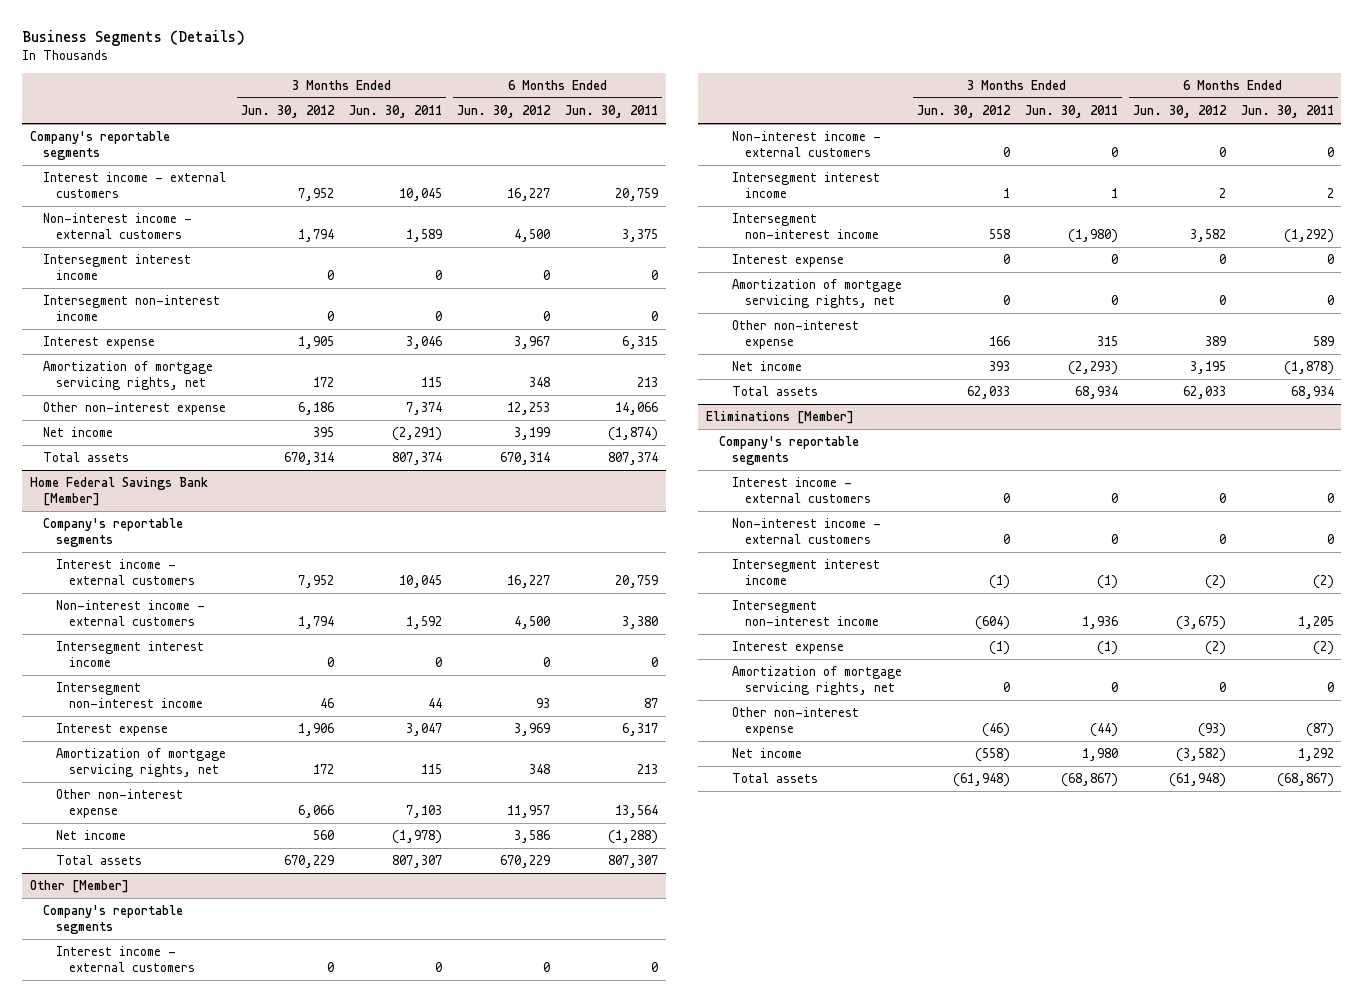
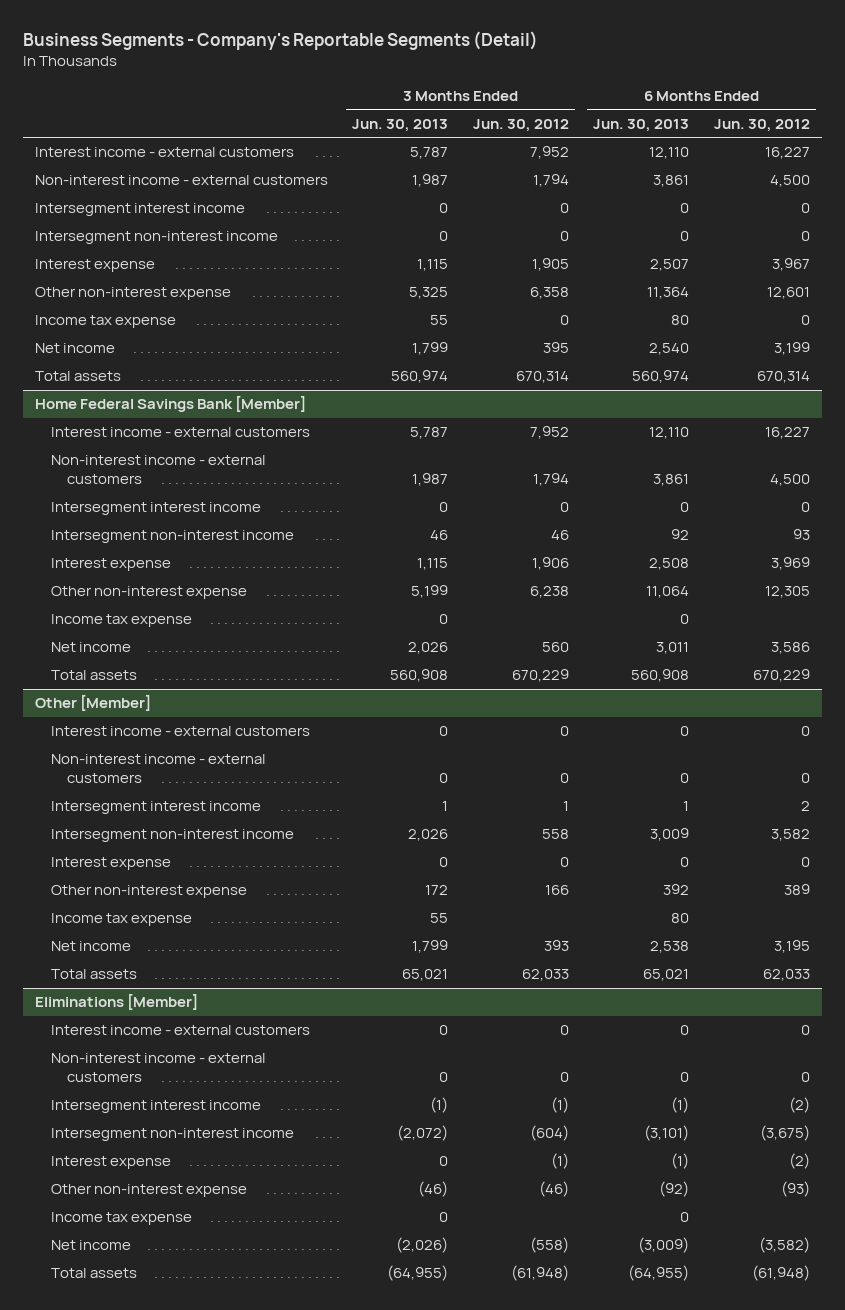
[22,30,246,47] Business Segments (Details) -> [22,30,538,50] Business Segments - Company's Reportable Segments (Detail)
[349,105,443,119] Jun. 30, 2011 -> none
[565,105,659,119] Jun. 30, 2011 -> none
none -> [352,118,449,132] Jun. 30, 2013
none -> [593,118,690,132] Jun. 30, 2013
[29,131,170,160] Company's reportable segments -> none
[42,361,213,390] Amortization of mortgage servicing rights, net -> none
[298,402,335,416] 6,186 -> [529,287,569,300] 6,358
[507,402,551,416] 12,253 -> [766,287,810,300] 12,601
none -> [34,315,176,329] Income tax expense
[42,518,183,547] Company's reportable segments -> none
[55,748,226,777] Amortization of mortgage servicing rights, net -> none
[298,804,335,818] 6,066 -> [529,586,569,599] 6,238
[507,804,551,818] 11,957 -> [764,586,810,599] 12,305
none -> [51,614,193,628] Income tax expense
[42,905,183,934] Company's reportable segments -> none
[731,279,902,308] Amortization of mortgage servicing rights, net -> none
none -> [51,913,193,927] Income tax expense
[718,436,859,465] Company's reportable segments -> none
[731,666,902,695] Amortization of mortgage servicing rights, net -> none
none -> [51,1212,193,1226] Income tax expense

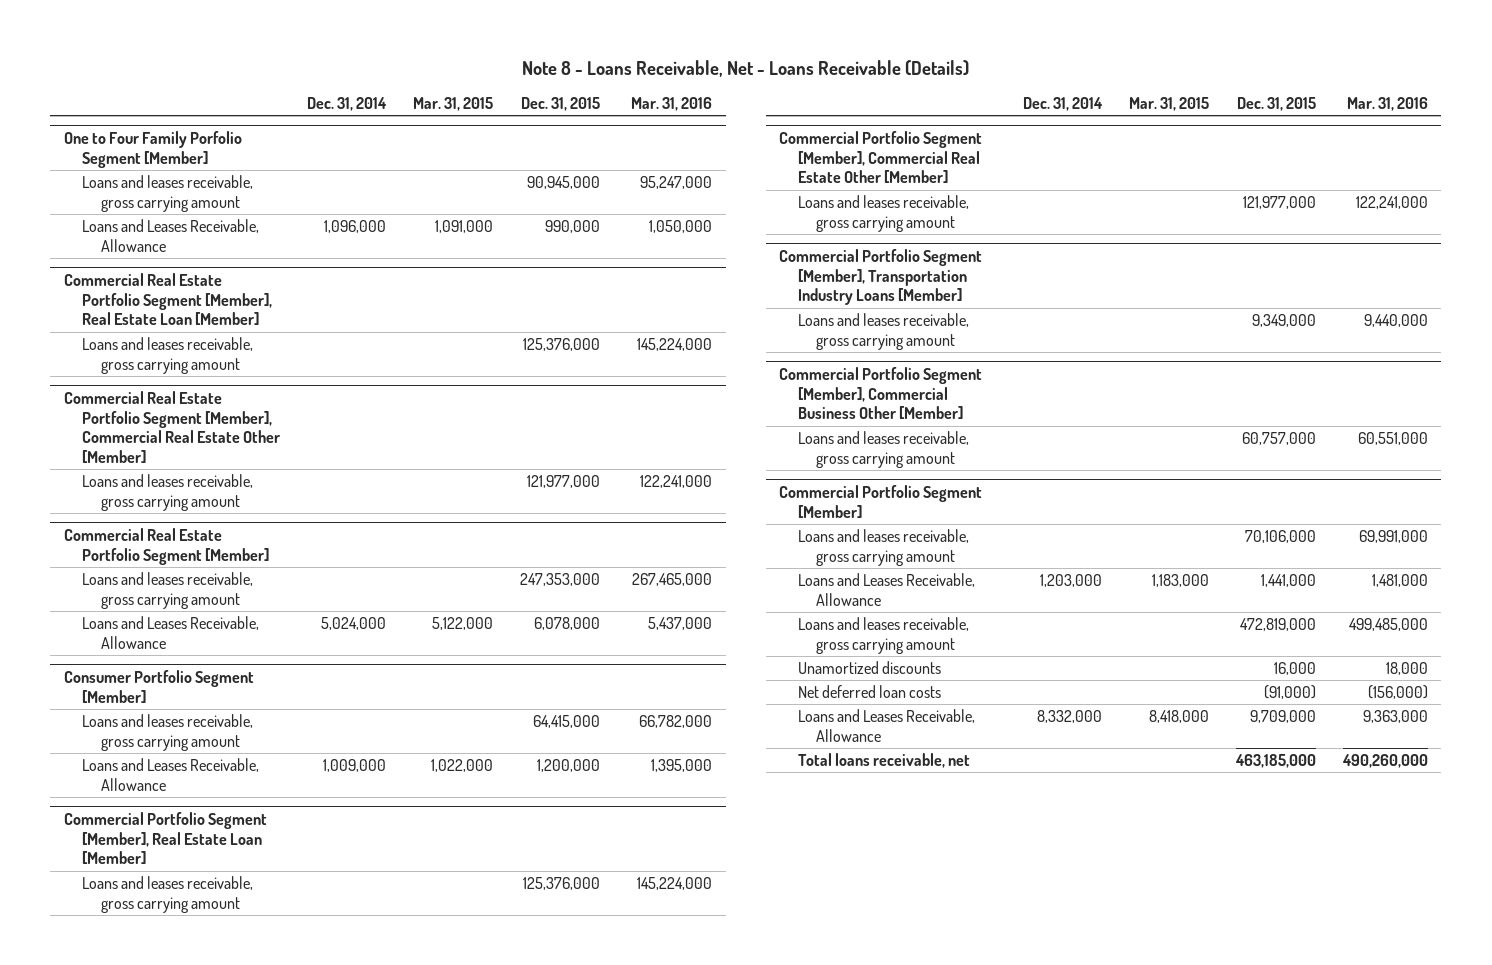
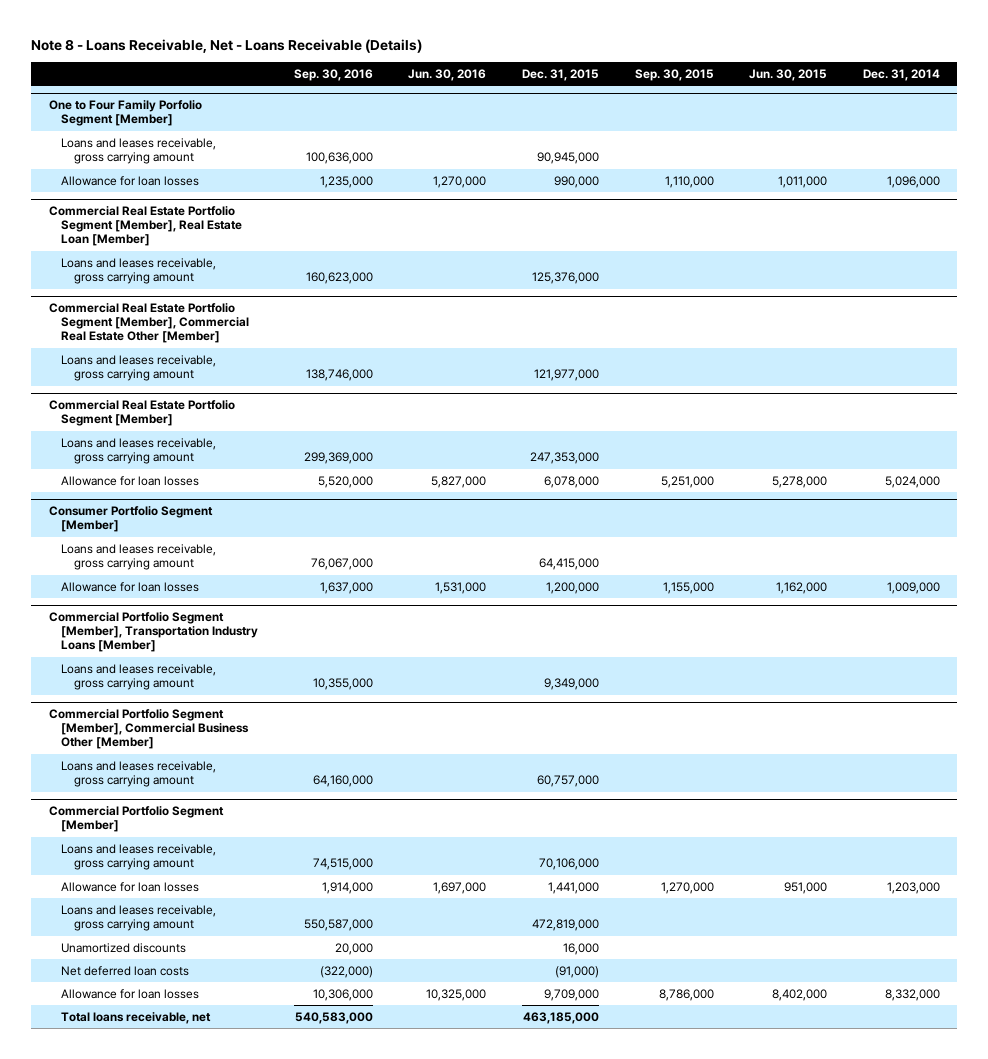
[413,97,494,112] Mar. 31, 2015 -> none
[631,97,713,112] Mar. 31, 2016 -> none
none -> [293,68,373,81] Sep. 30, 2016
none -> [408,68,487,81] Jun. 30, 2016
none -> [634,68,714,81] Sep. 30, 2015
none -> [749,68,828,81] Jun. 30, 2015
[82,218,260,252] Loans and Leases Receivable, Allowance -> [61,176,200,187] Allowance for loan losses
[82,615,260,649] Loans and Leases Receivable, Allowance -> [61,476,200,487] Allowance for loan losses
[63,811,267,865] Commercial Portfolio Segment [Member], Real Estate Loan [Member] -> none
[82,875,254,913] Loans and leases receivable, gross carrying amount -> none
[779,130,983,184] Commercial Portfolio Segment [Member], Commercial Real Estate Other [Member] -> none
[797,194,969,232] Loans and leases receivable, gross carrying amount -> none
[82,757,260,791] Loans and Leases Receivable, Allowance -> [61,582,200,593] Allowance for loan losses
[797,572,975,606] Loans and Leases Receivable, Allowance -> [61,882,200,893] Allowance for loan losses
[797,708,975,742] Loans and Leases Receivable, Allowance -> [61,989,200,1000] Allowance for loan losses

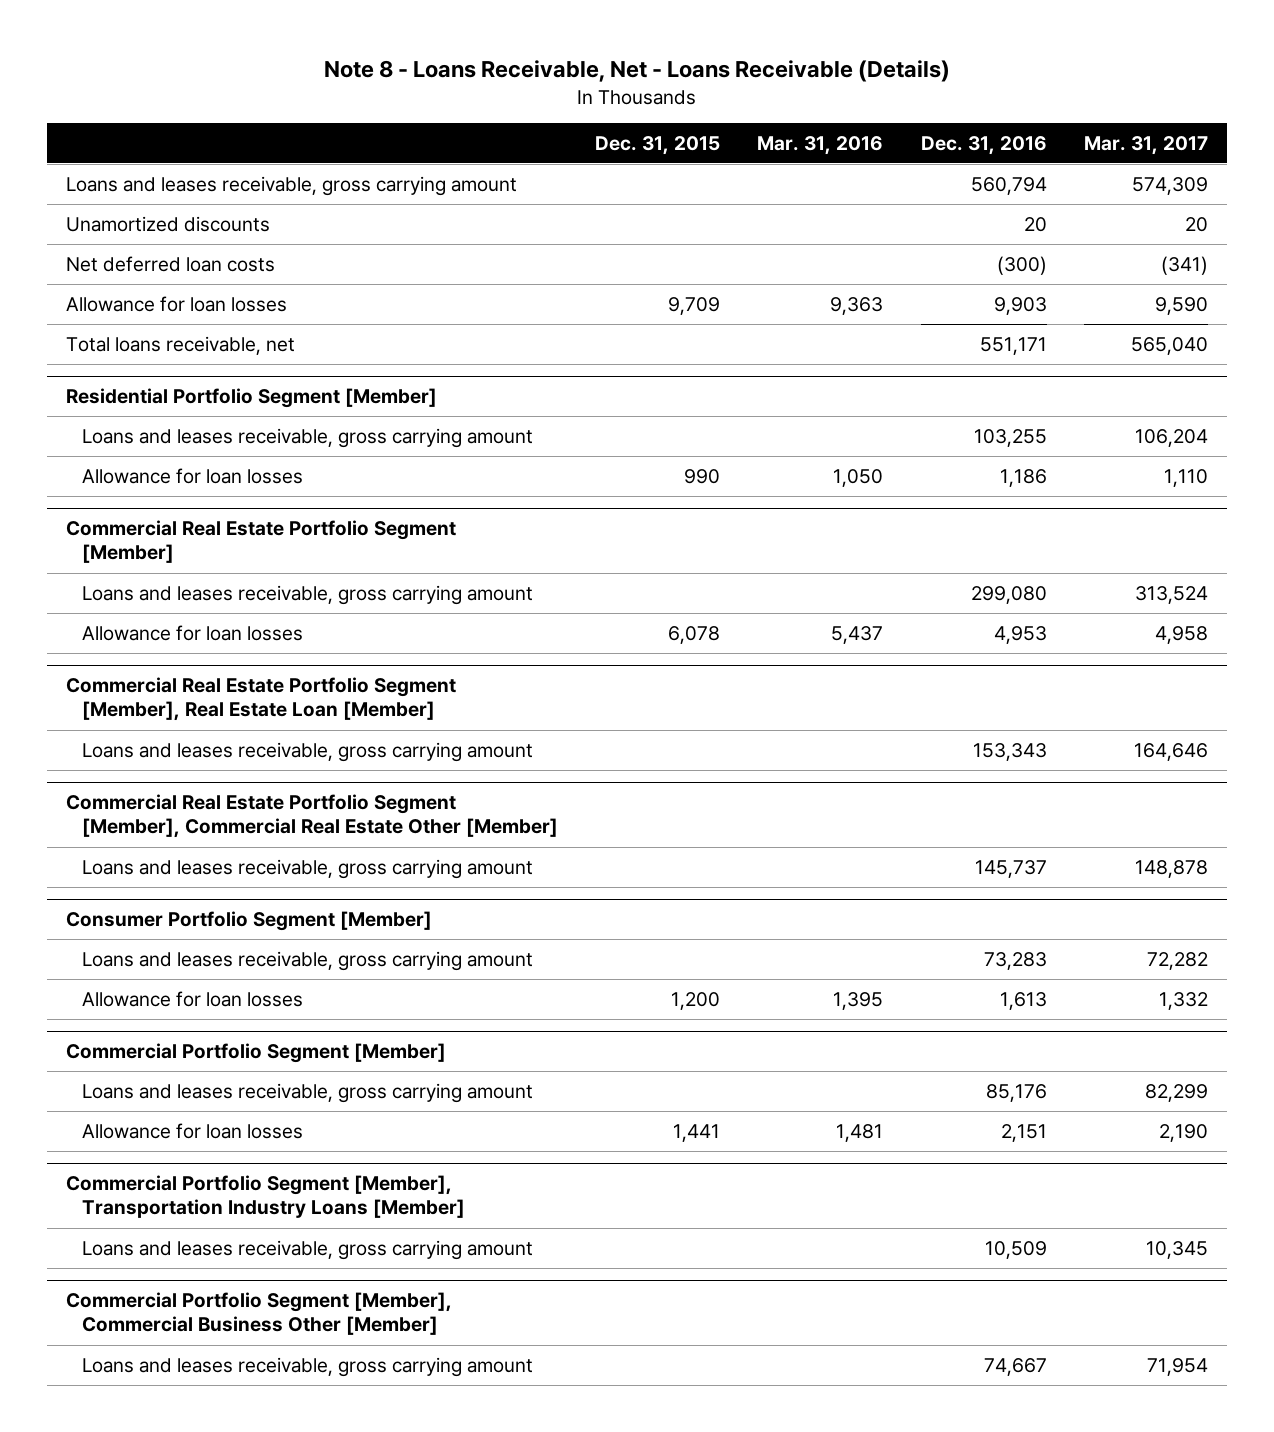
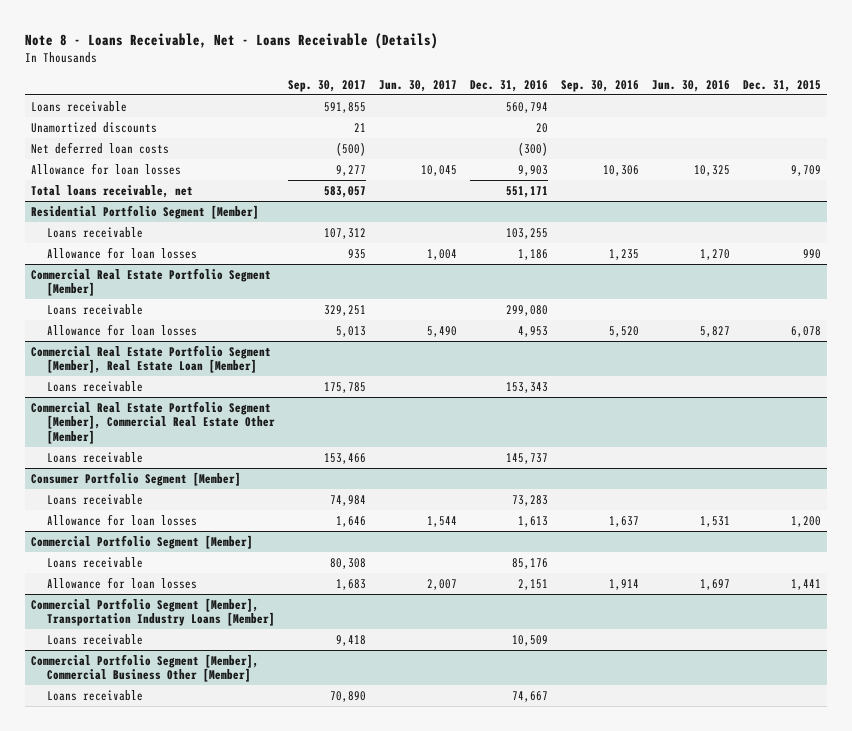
[757,135,884,155] Mar. 31, 2016 -> none
[1084,135,1209,155] Mar. 31, 2017 -> none
none -> [288,80,367,93] Sep. 30, 2017
none -> [379,80,458,93] Jun. 30, 2017
none -> [561,80,640,93] Sep. 30, 2016
none -> [652,80,731,93] Jun. 30, 2016
[65,175,517,196] Loans and leases receivable, gross carrying amount -> [31,100,128,112] Loans receivable
[81,427,533,448] Loans and leases receivable, gross carrying amount -> [47,226,144,238] Loans receivable
[81,584,533,605] Loans and leases receivable, gross carrying amount -> [47,303,144,315] Loans receivable
[81,741,533,762] Loans and leases receivable, gross carrying amount -> [47,380,144,392] Loans receivable
[81,858,533,879] Loans and leases receivable, gross carrying amount -> [47,451,144,463] Loans receivable
[81,950,533,971] Loans and leases receivable, gross carrying amount -> [47,493,144,505] Loans receivable
[81,1082,533,1103] Loans and leases receivable, gross carrying amount -> [47,556,144,568] Loans receivable
[81,1239,533,1260] Loans and leases receivable, gross carrying amount -> [47,633,144,645] Loans receivable
[81,1356,533,1377] Loans and leases receivable, gross carrying amount -> [47,689,144,701] Loans receivable

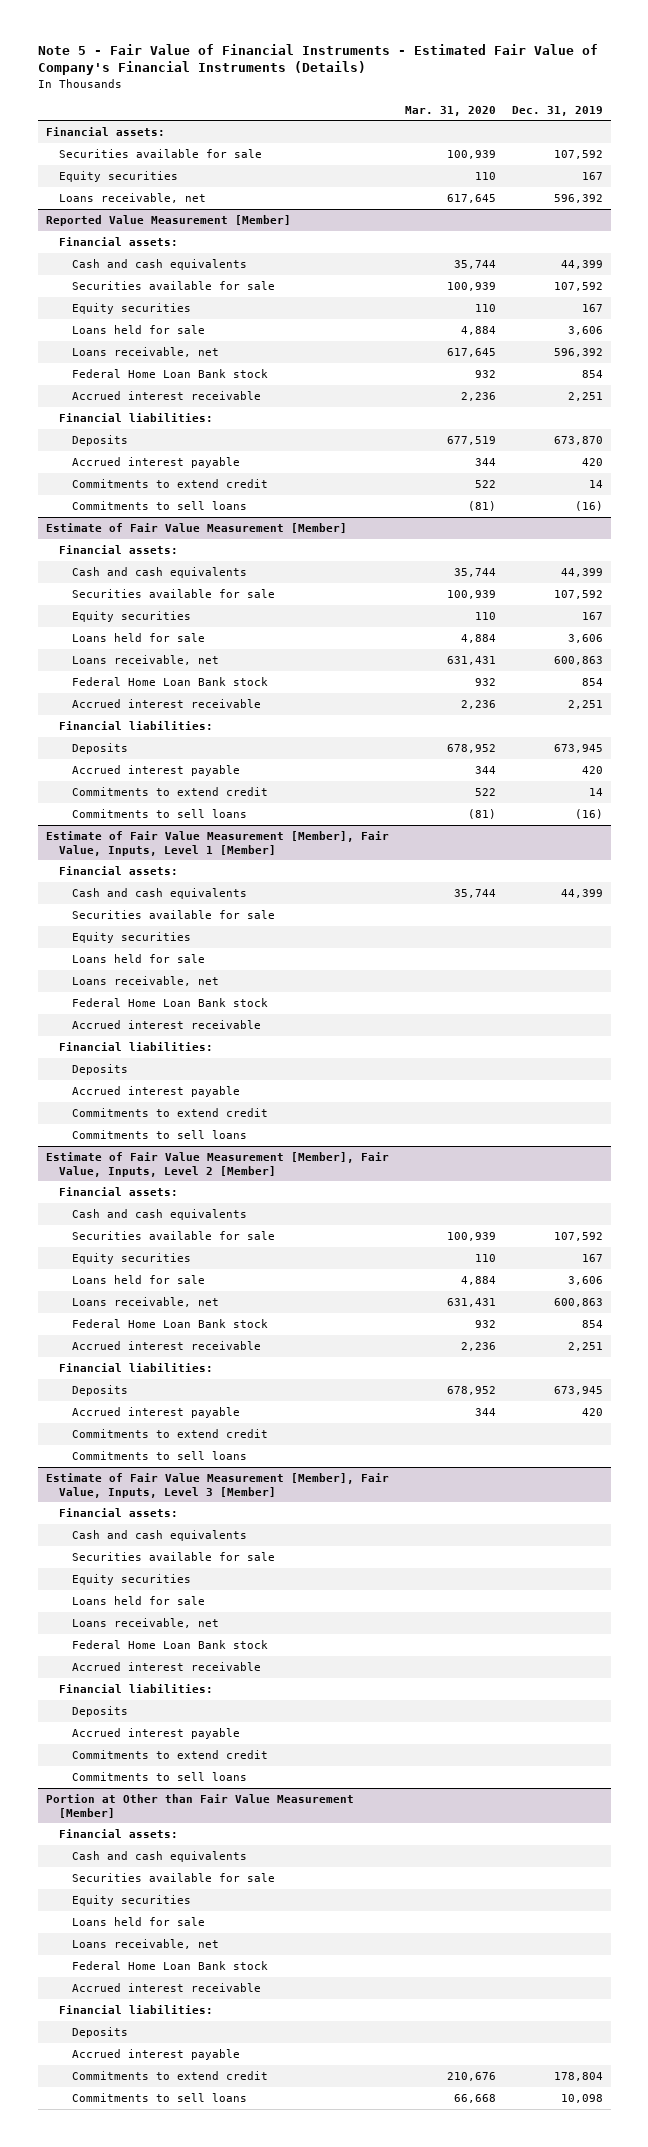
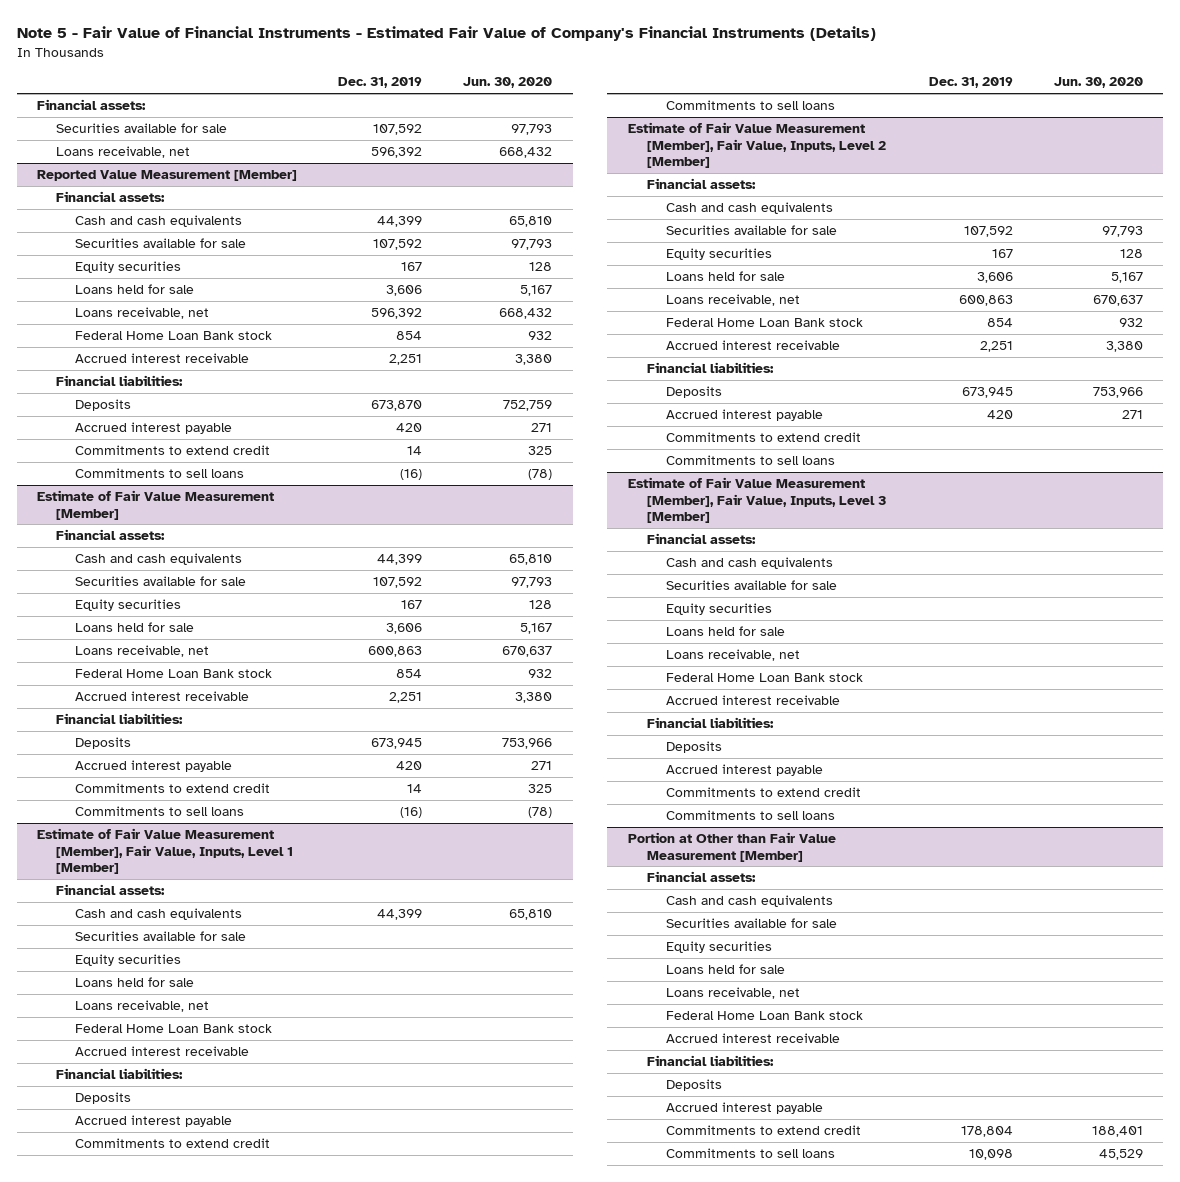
[404,105,496,116] Mar. 31, 2020 -> none
none -> [463,77,553,89] Jun. 30, 2020
[58,170,178,182] Equity securities -> none

